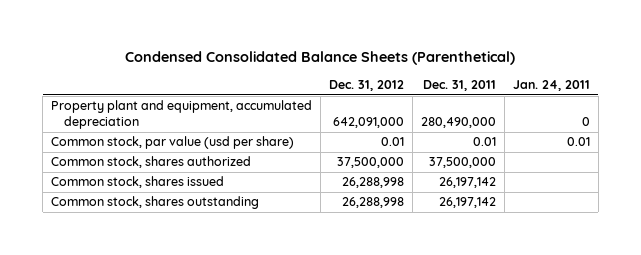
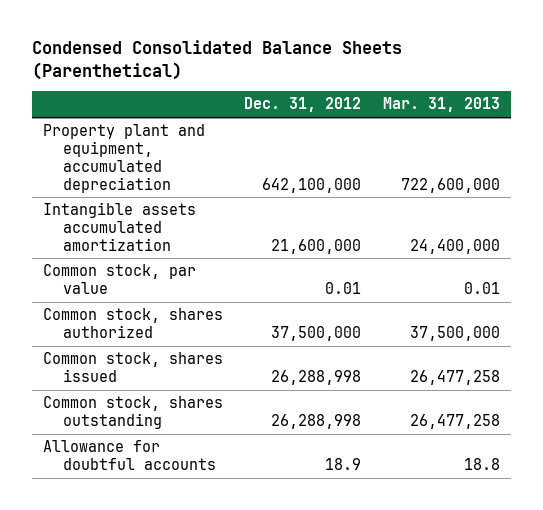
[422,80,496,92] Dec. 31, 2011 -> none
[512,80,590,92] Jan. 24, 2011 -> none
none -> [383,97,501,113] Mar. 31, 2013
[333,117,405,129] 642,091,000 -> [262,177,362,193] 642,100,000
none -> [42,202,196,251] Intangible assets accumulated amortization
[51,136,295,150] Common stock, par value (usd per share) -> [42,264,196,294] Common stock, par value
none -> [42,440,217,470] Allowance for doubtful accounts

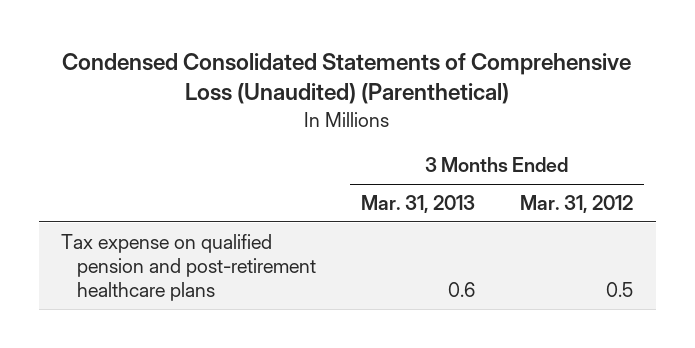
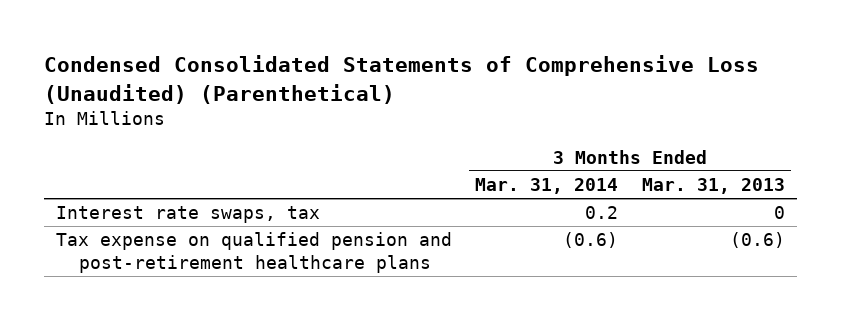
[520,195,634,214] Mar. 31, 2012 -> none
none -> [475,178,619,195] Mar. 31, 2014
none -> [55,206,320,224] Interest rate swaps, tax
[448,282,476,298] 0.6 -> [730,232,786,249] (0.6)

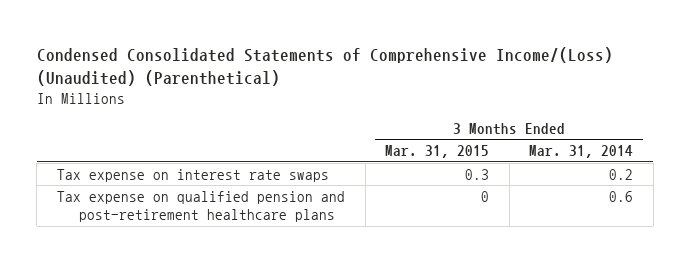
[43,55,759,104] Condensed Consolidated Statements of Comprehensive Loss (Unaudited) (Parenthetical) -> [36,46,613,86] Condensed Consolidated Statements of Comprehensive Income/(Loss) (Unaudited) (Parenthetical)
[642,178,786,195] Mar. 31, 2013 -> none
none -> [385,145,490,159] Mar. 31, 2015
[55,206,320,224] Interest rate swaps, tax -> [56,168,329,182] Tax expense on interest rate swaps
[563,232,619,249] (0.6) -> [609,190,634,202] 0.6

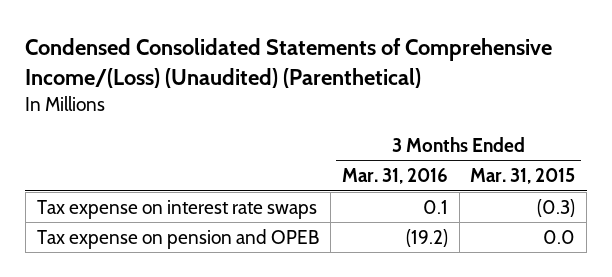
[529,145,634,159] Mar. 31, 2014 -> none
none -> [341,168,448,185] Mar. 31, 2016
[465,168,490,180] 0.3 -> [537,198,576,217] (0.3)
[56,190,345,223] Tax expense on qualified pension and post-retirement healthcare plans -> [36,228,319,249] Tax expense on pension and OPEB
[481,190,490,202] 0 -> [543,229,576,244] 0.0

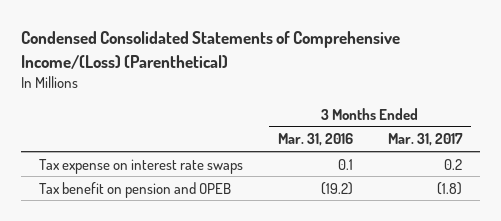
[25,38,553,89] Condensed Consolidated Statements of Comprehensive Income/(Loss) (Unaudited) (Parenthetical) -> [21,31,401,69] Condensed Consolidated Statements of Comprehensive Income/(Loss) (Parenthetical)
[470,168,576,185] Mar. 31, 2015 -> none
none -> [388,133,464,147] Mar. 31, 2017
[36,228,319,249] Tax expense on pension and OPEB -> [38,181,231,198] Tax benefit on pension and OPEB

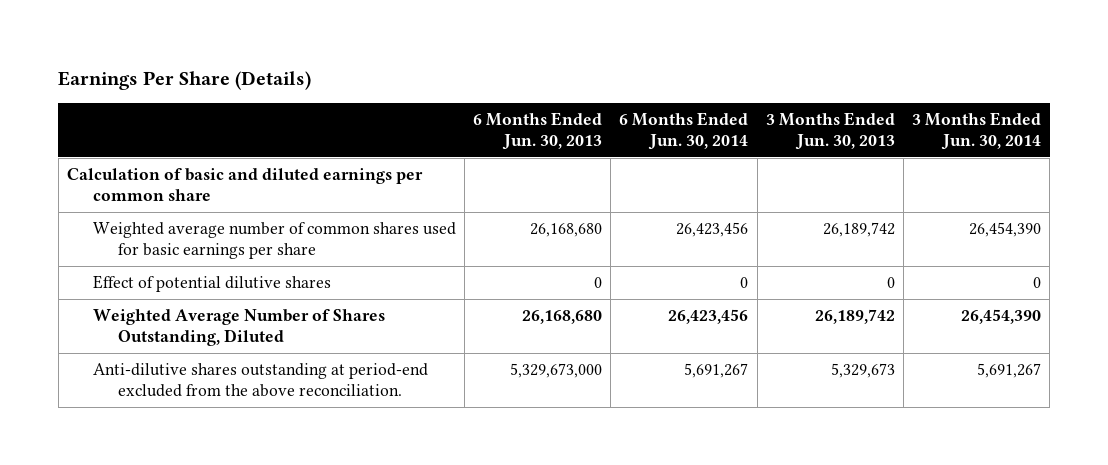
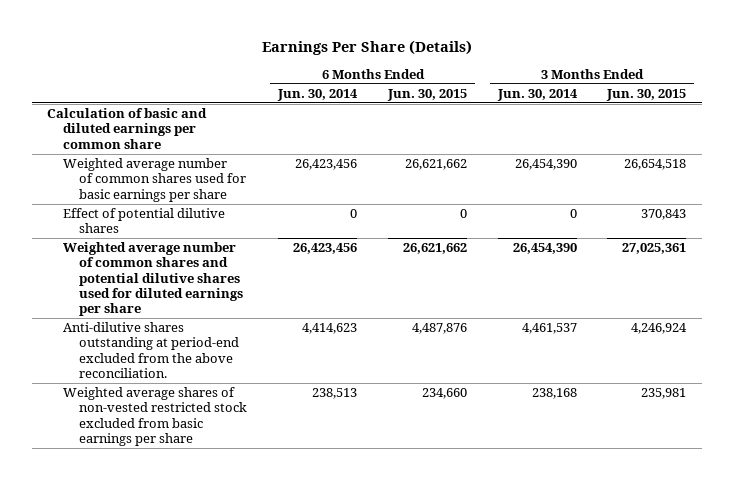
[472,111,602,150] 6 Months Ended Jun. 30, 2013 -> none
[765,111,895,150] 3 Months Ended Jun. 30, 2013 -> none
none -> [386,89,467,102] Jun. 30, 2015
none -> [606,89,687,102] Jun. 30, 2015
[92,309,385,347] Weighted Average Number of Shares Outstanding, Diluted -> [63,242,244,316] Weighted average number of common shares and potential dilutive shares used for diluted earnings per share
[684,363,749,379] 5,691,267 -> [302,323,358,335] 4,414,623
[977,363,1042,379] 5,691,267 -> [521,323,577,335] 4,461,537
none -> [63,387,248,446] Weighted average shares of non-vested restricted stock excluded from basic earnings per share

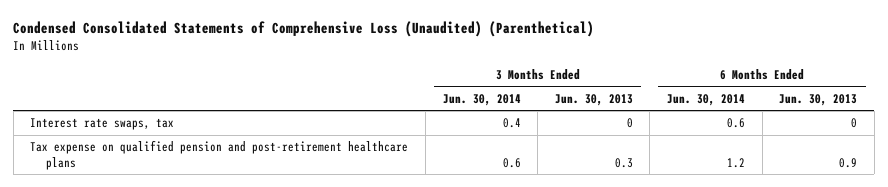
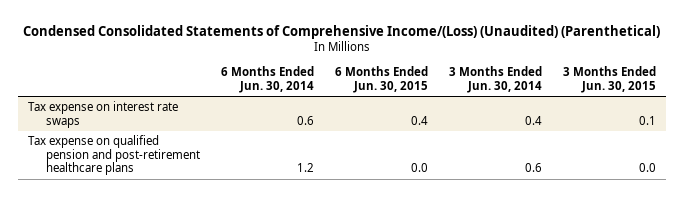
[13,20,595,37] Condensed Consolidated Statements of Comprehensive Loss (Unaudited) (Parenthetical) -> [23,24,661,39] Condensed Consolidated Statements of Comprehensive Income/(Loss) (Unaudited) (Parenthetical)
[554,93,633,106] Jun. 30, 2013 -> none
[779,93,858,106] Jun. 30, 2013 -> none
none -> [335,66,429,93] 6 Months Ended Jun. 30, 2015
none -> [562,66,656,93] 3 Months Ended Jun. 30, 2015
[30,118,175,131] Interest rate swaps, tax -> [28,101,179,128] Tax expense on interest rate swaps

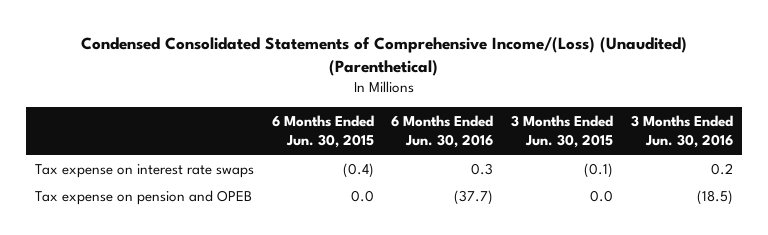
[221,66,315,93] 6 Months Ended Jun. 30, 2014 -> none
[448,66,542,93] 3 Months Ended Jun. 30, 2014 -> none
none -> [391,114,494,149] 6 Months Ended Jun. 30, 2016
none -> [631,114,734,149] 3 Months Ended Jun. 30, 2016
[411,115,429,125] 0.4 -> [342,162,374,178] (0.4)
[638,115,656,125] 0.1 -> [584,162,614,178] (0.1)
[28,135,201,176] Tax expense on qualified pension and post-retirement healthcare plans -> [34,189,252,205] Tax expense on pension and OPEB

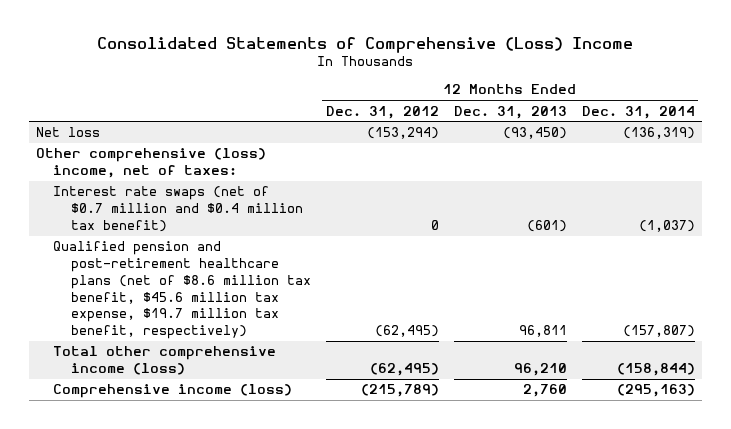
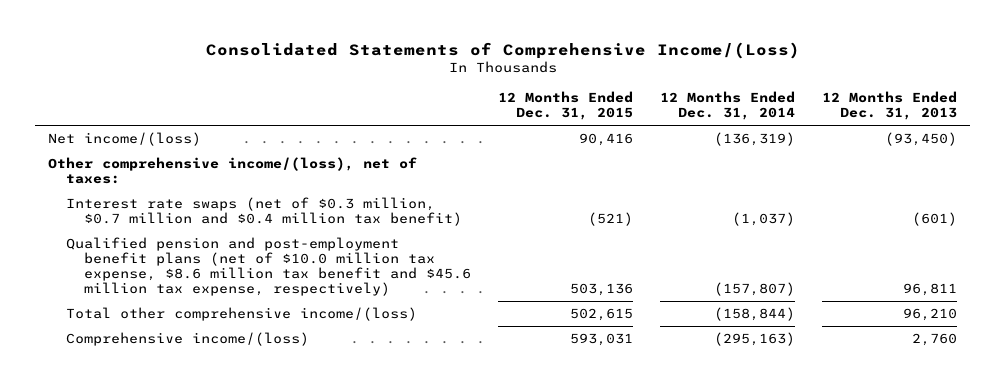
[97,36,634,53] Consolidated Statements of Comprehensive (Loss) Income -> [205,41,800,59] Consolidated Statements of Comprehensive Income/(Loss)
[325,105,439,119] Dec. 31, 2012 -> none
none -> [498,91,634,121] 12 Months Ended Dec. 31, 2015
[36,127,101,138] Net loss -> [48,132,202,147] Net income/(loss)
[36,148,267,179] Other comprehensive (loss) income, net of taxes: -> [48,157,418,185] Other comprehensive income/(loss), net of taxes:
[53,186,303,232] Interest rate swaps (net of $0.7 million and $0.4 million tax benefit) -> [66,197,463,227] Interest rate swaps (net of $0.3 million, $0.7 million and $0.4 million tax benefit)
[53,241,311,339] Qualified pension and post-retirement healthcare plans (net of $8.6 million tax benefit, $45.6 million tax expense, $19.7 million tax benefit, respectively) -> [66,237,472,297] Qualified pension and post-employment benefit plans (net of $10.0 million tax expense, $8.6 million tax benefit and $45.6 million tax expense, respectively)
[53,346,277,376] Total other comprehensive income (loss) -> [66,307,418,322] Total other comprehensive income/(loss)
[53,384,293,399] Comprehensive income (loss) -> [66,332,310,347] Comprehensive income/(loss)

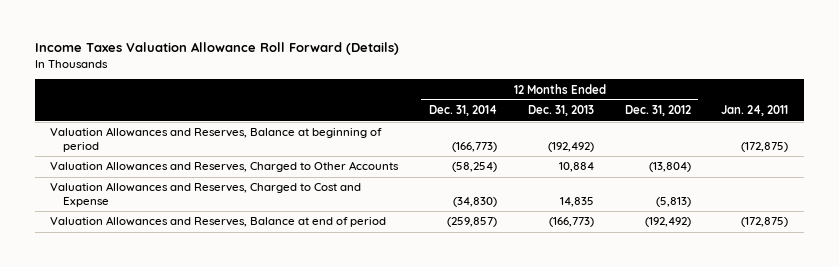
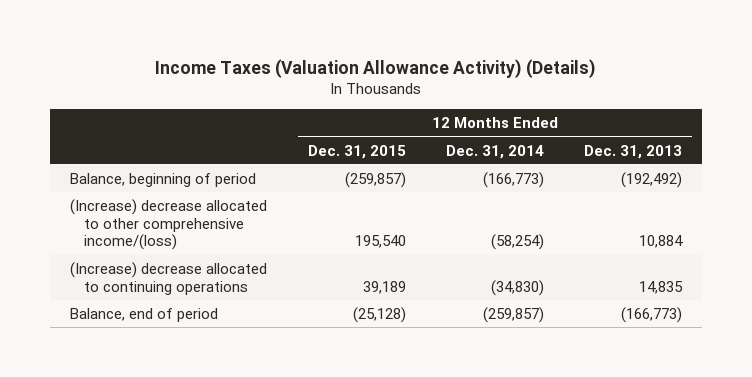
[34,42,399,56] Income Taxes Valuation Allowance Roll Forward (Details) -> [155,58,597,78] Income Taxes (Valuation Allowance Activity) (Details)
[624,105,691,117] Dec. 31, 2012 -> none
[721,105,789,117] Jan. 24, 2011 -> none
none -> [307,144,406,159] Dec. 31, 2015
[50,127,383,153] Valuation Allowances and Reserves, Balance at beginning of period -> [70,172,257,187] Balance, beginning of period
[50,161,400,173] Valuation Allowances and Reserves, Charged to Other Accounts -> [70,198,268,251] (Increase) decrease allocated to other comprehensive income/(loss)
[50,182,362,208] Valuation Allowances and Reserves, Charged to Cost and Expense -> [70,261,268,295] (Increase) decrease allocated to continuing operations
[50,216,387,228] Valuation Allowances and Reserves, Balance at end of period -> [70,307,219,322] Balance, end of period

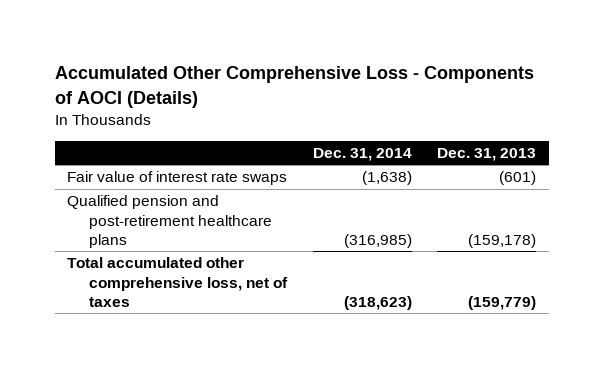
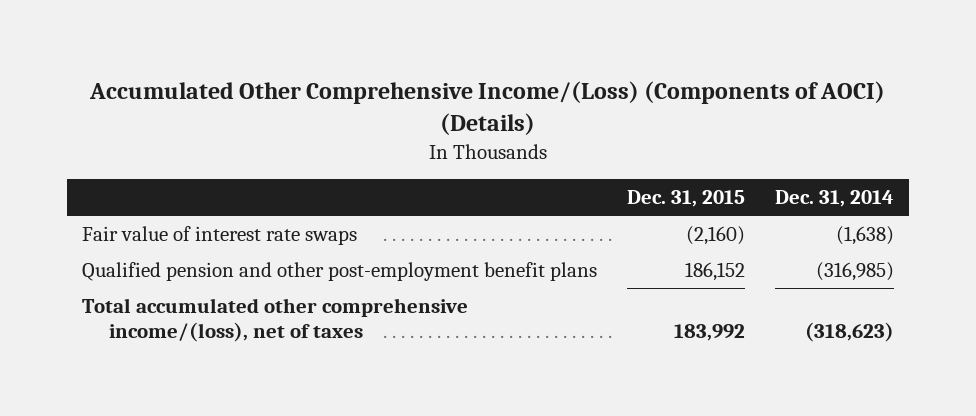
[54,66,534,108] Accumulated Other Comprehensive Loss - Components of AOCI (Details) -> [89,81,886,135] Accumulated Other Comprehensive Income/(Loss) (Components of AOCI) (Details)
[437,147,537,161] Dec. 31, 2013 -> none
none -> [627,190,746,208] Dec. 31, 2015
[67,195,272,249] Qualified pension and post-retirement healthcare plans -> [82,261,598,281] Qualified pension and other post-employment benefit plans
[67,257,288,308] Total accumulated other comprehensive loss, net of taxes -> [82,297,469,343] Total accumulated other comprehensive income/(loss), net of taxes

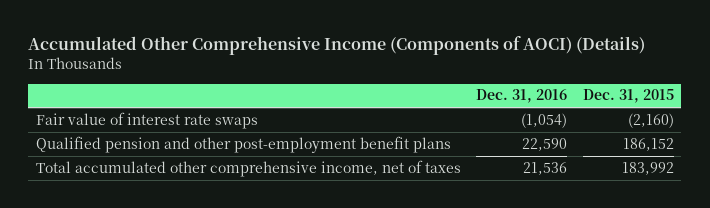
[89,81,886,135] Accumulated Other Comprehensive Income/(Loss) (Components of AOCI) (Details) -> [28,36,646,56] Accumulated Other Comprehensive Income (Components of AOCI) (Details)
[775,190,895,208] Dec. 31, 2014 -> none
none -> [476,89,568,104] Dec. 31, 2016
[82,297,469,343] Total accumulated other comprehensive income/(loss), net of taxes -> [36,159,462,177] Total accumulated other comprehensive income, net of taxes

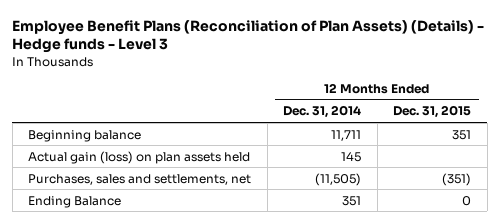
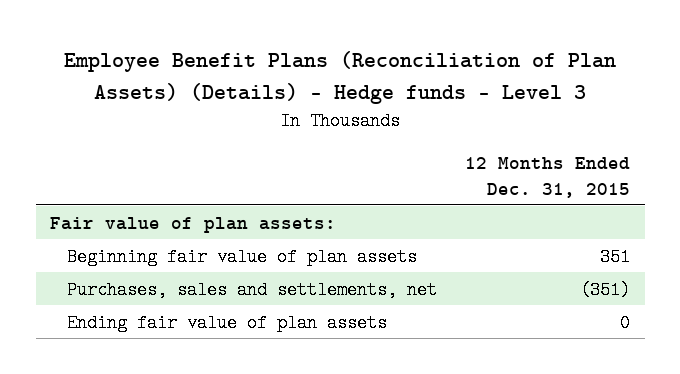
[283,105,362,119] Dec. 31, 2014 -> none
[28,150,251,164] Actual gain (loss) on plan assets held -> none
none -> [50,216,337,233] Fair value of plan assets:
[28,129,142,142] Beginning balance -> [67,247,418,266] Beginning fair value of plan assets
[28,195,122,208] Ending Balance -> [67,313,388,332] Ending fair value of plan assets

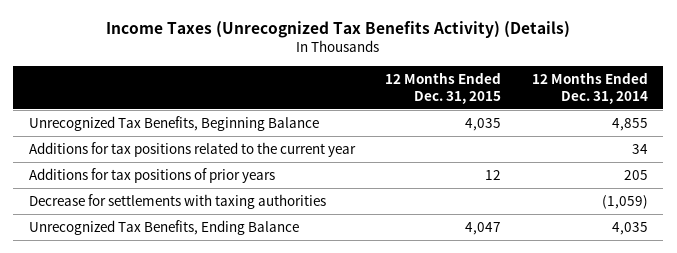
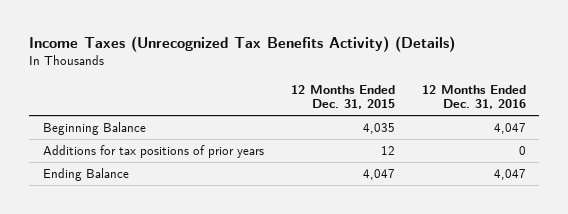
[532,71,649,104] 12 Months Ended Dec. 31, 2014 -> none
none -> [421,84,526,110] 12 Months Ended Dec. 31, 2016
[28,141,356,157] Additions for tax positions related to the current year -> none
[28,115,319,131] Unrecognized Tax Benefits, Beginning Balance -> [42,121,146,135] Beginning Balance
[28,193,326,209] Decrease for settlements with taxing authorities -> none
[28,219,299,235] Unrecognized Tax Benefits, Ending Balance -> [42,167,129,181] Ending Balance

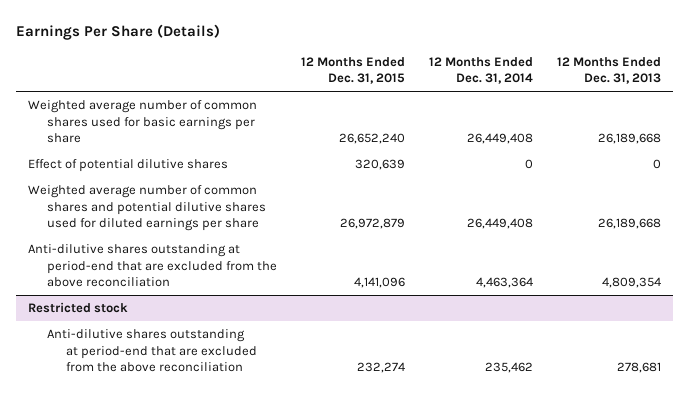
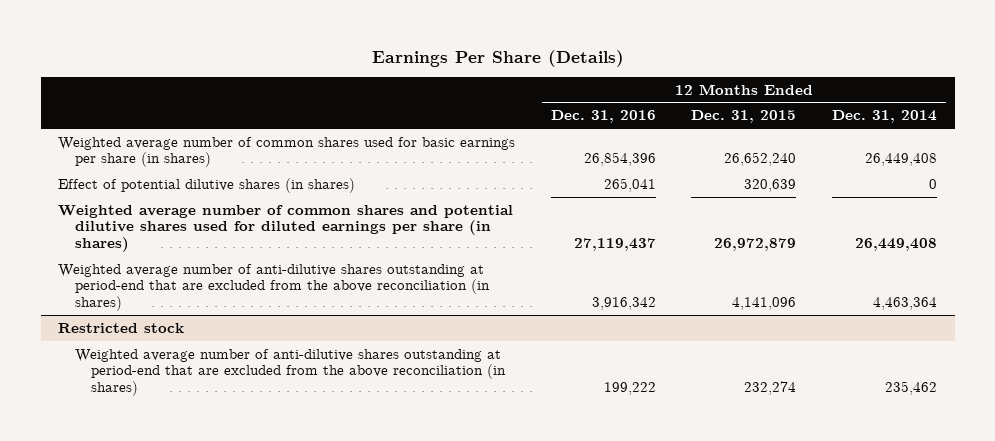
[556,56,661,85] 12 Months Ended Dec. 31, 2013 -> none
none -> [550,110,656,124] Dec. 31, 2016
[27,100,257,143] Weighted average number of common shares used for basic earnings per share -> [58,136,516,168] Weighted average number of common shares used for basic earnings per share (in shares)
[27,159,228,173] Effect of potential dilutive shares -> [58,177,356,193] Effect of potential dilutive shares (in shares)
[27,185,266,231] Weighted average number of common shares and potential dilutive shares used for diluted earnings per share -> [58,204,514,253] Weighted average number of common shares and potential dilutive shares used for diluted earnings per share (in shares)
[27,244,277,287] Anti-dilutive shares outstanding at period-end that are excluded from the above reconciliation -> [58,263,490,312] Weighted average number of anti-dilutive shares outstanding at period-end that are excluded from the above reconciliation (in shares)
[46,329,258,372] Anti-dilutive shares outstanding at period-end that are excluded from the above reconciliation -> [74,348,507,397] Weighted average number of anti-dilutive shares outstanding at period-end that are excluded from the above reconciliation (in shares)

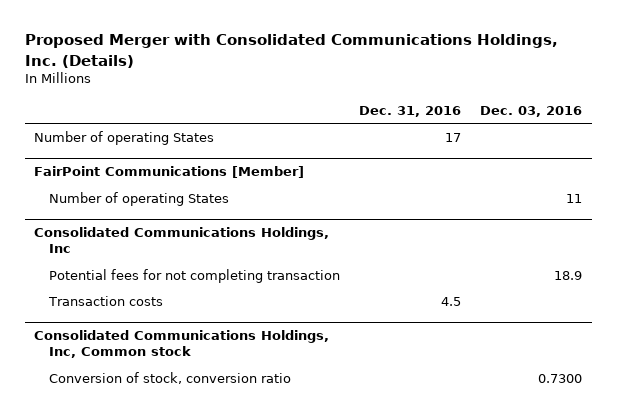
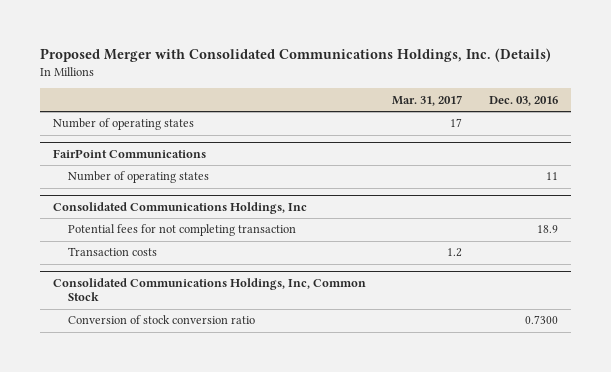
[359,105,462,117] Dec. 31, 2016 -> none
none -> [392,94,463,106] Mar. 31, 2017
[34,131,215,146] Number of operating States -> [52,118,194,131] Number of operating states
[34,166,305,179] FairPoint Communications [Member] -> [52,148,206,158] FairPoint Communications
[49,192,230,207] Number of operating States -> [68,171,210,184] Number of operating states
[34,330,330,359] Consolidated Communications Holdings, Inc, Common stock -> [52,277,366,302] Consolidated Communications Holdings, Inc, Common Stock
[49,372,292,385] Conversion of stock, conversion ratio -> [68,315,256,325] Conversion of stock conversion ratio

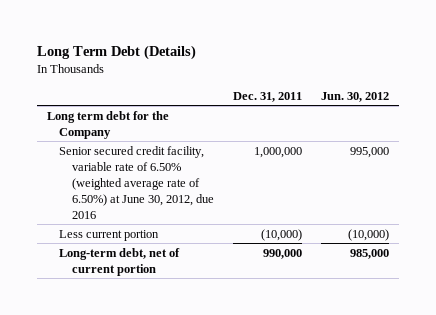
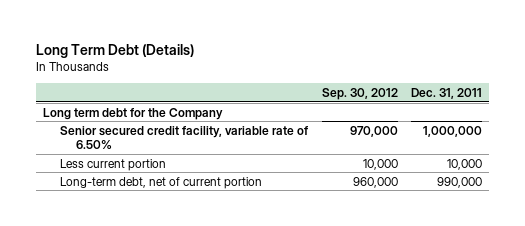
[321,91,390,102] Jun. 30, 2012 -> none
none -> [321,87,398,100] Sep. 30, 2012
[59,145,214,219] Senior secured credit facility, variable rate of 6.50% (weighted average rate of 6.50%) at June 30, 2012, due 2016 -> [59,125,308,149] Senior secured credit facility, variable rate of 6.50%
[260,228,302,241] (10,000) -> [447,158,483,170] 10,000

